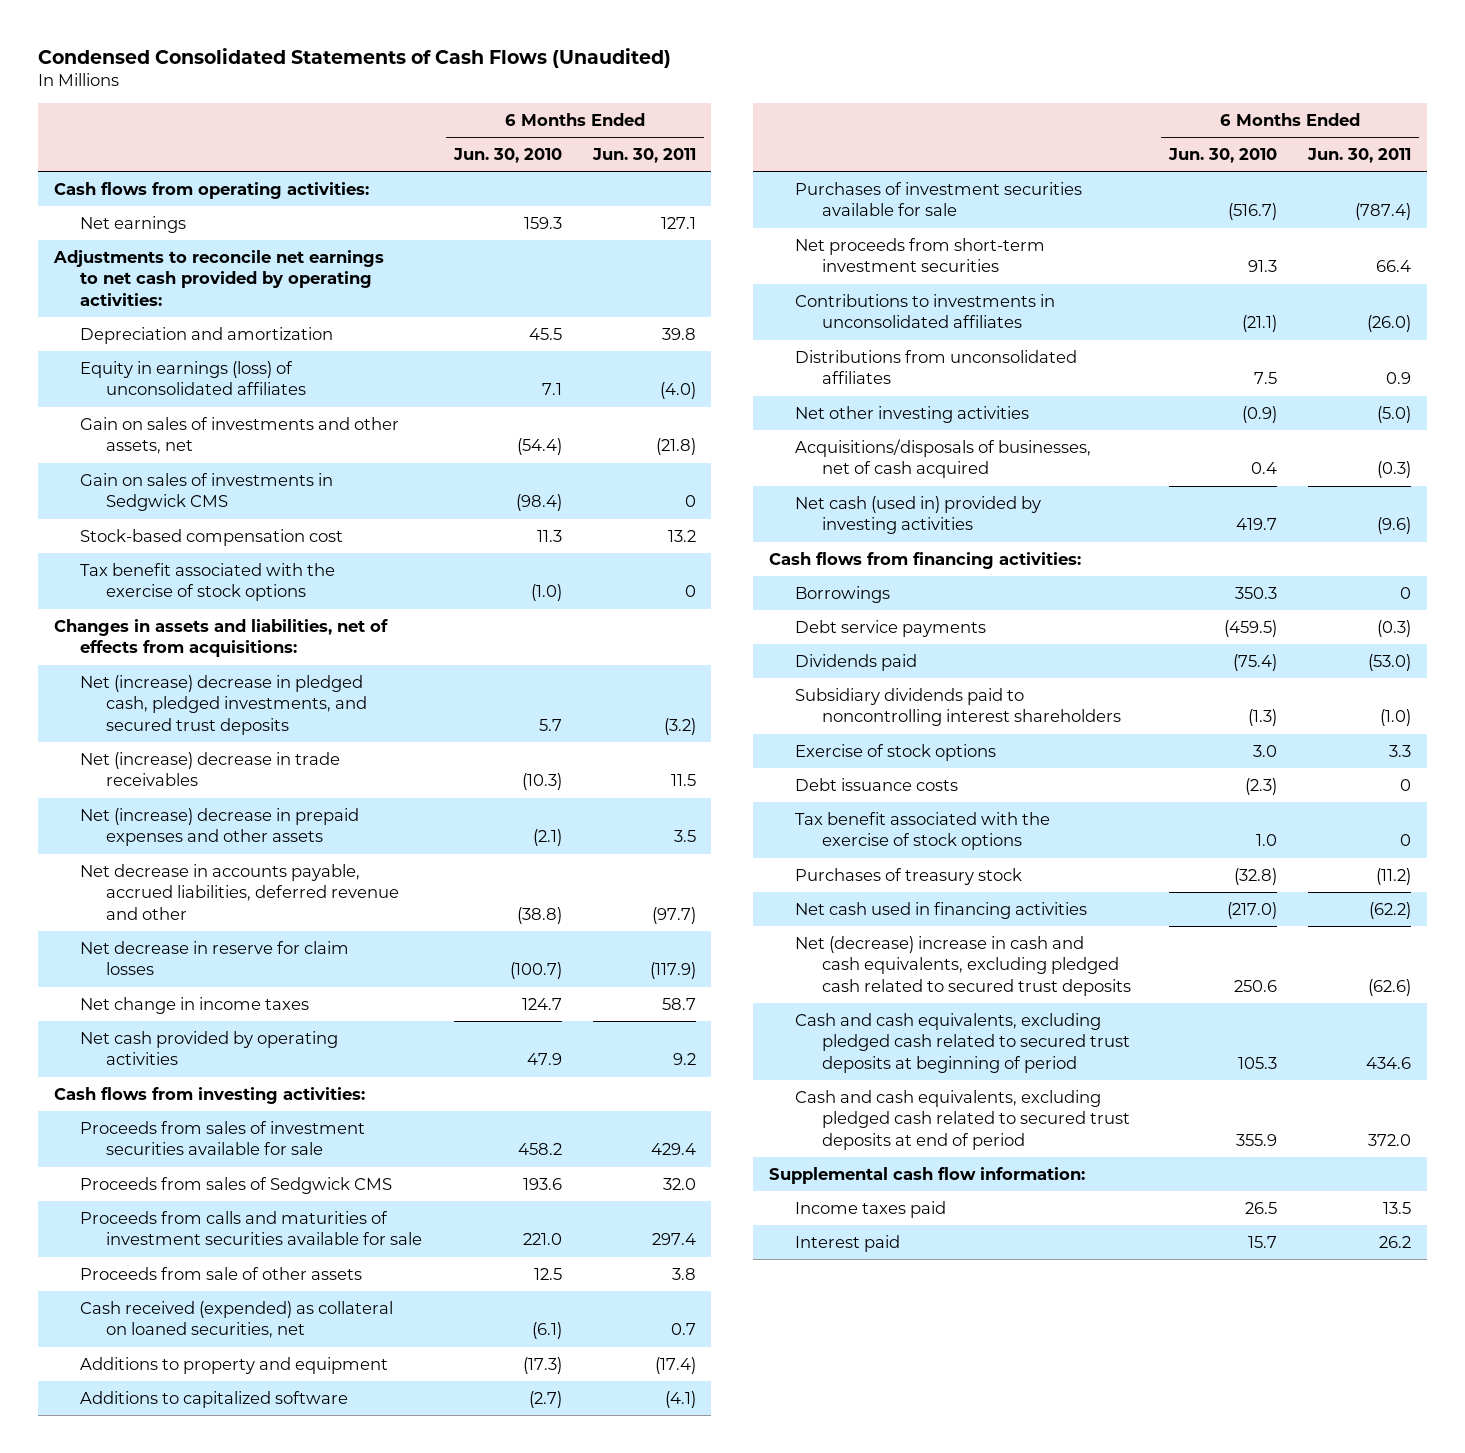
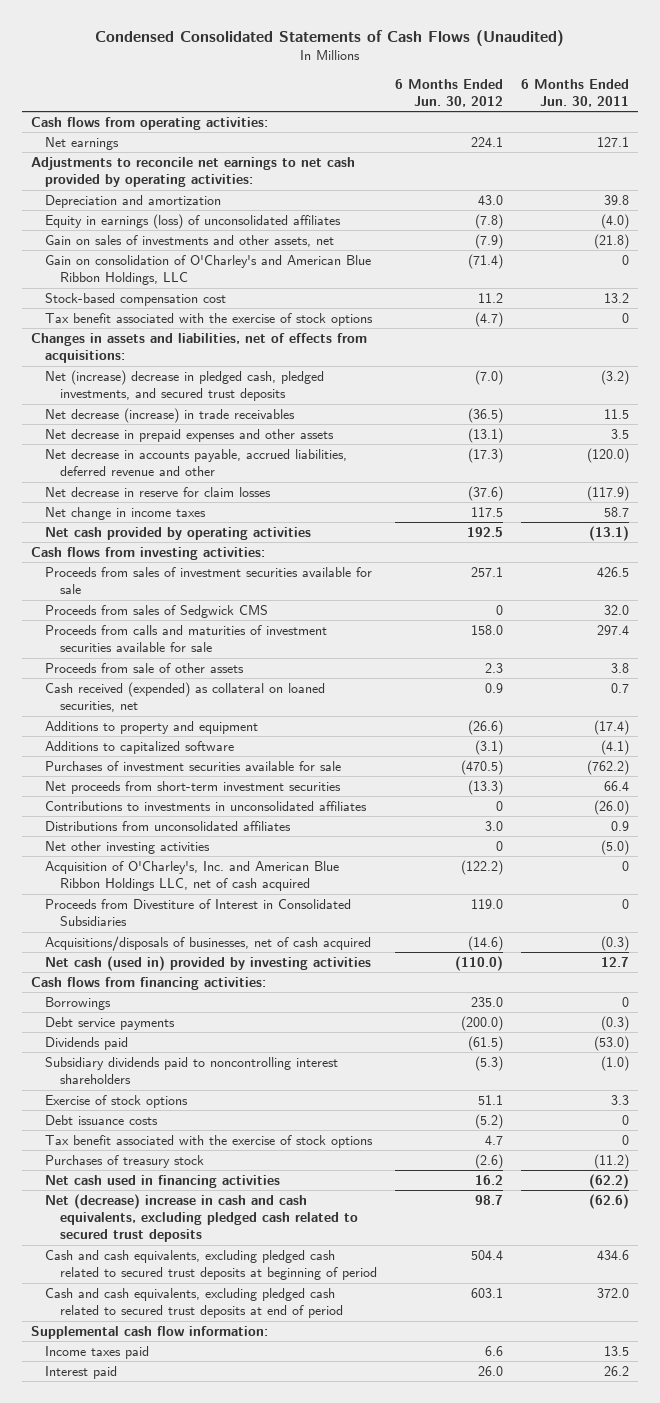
[452,148,562,164] Jun. 30, 2010 -> none
none -> [394,78,503,107] 6 Months Ended Jun. 30, 2012
[80,472,334,512] Gain on sales of investments in Sedgwick CMS -> [45,254,372,286] Gain on consolidation of O'Charley's and American Blue Ribbon Holdings, LLC
[80,751,341,787] Net (increase) decrease in trade receivables -> [45,407,296,423] Net decrease (increase) in trade receivables
[80,807,360,847] Net (increase) decrease in prepaid expenses and other assets -> [45,428,335,442] Net decrease in prepaid expenses and other assets
[651,907,696,925] (97.7) -> [586,447,629,463] (120.0)
[672,1053,696,1066] 9.2 -> [588,525,629,541] (13.1)
[650,1143,696,1156] 429.4 -> [596,566,629,577] 426.5
[1354,203,1411,221] (787.4) -> [586,759,629,775] (762.2)
none -> [45,860,340,892] Acquisition of O'Charley's, Inc. and American Blue Ribbon Holdings LLC, net of cash acquired
none -> [45,898,352,927] Proceeds from Divestiture of Interest in Consolidated Subsidiaries
[1376,517,1411,535] (9.6) -> [600,956,629,967] 12.7

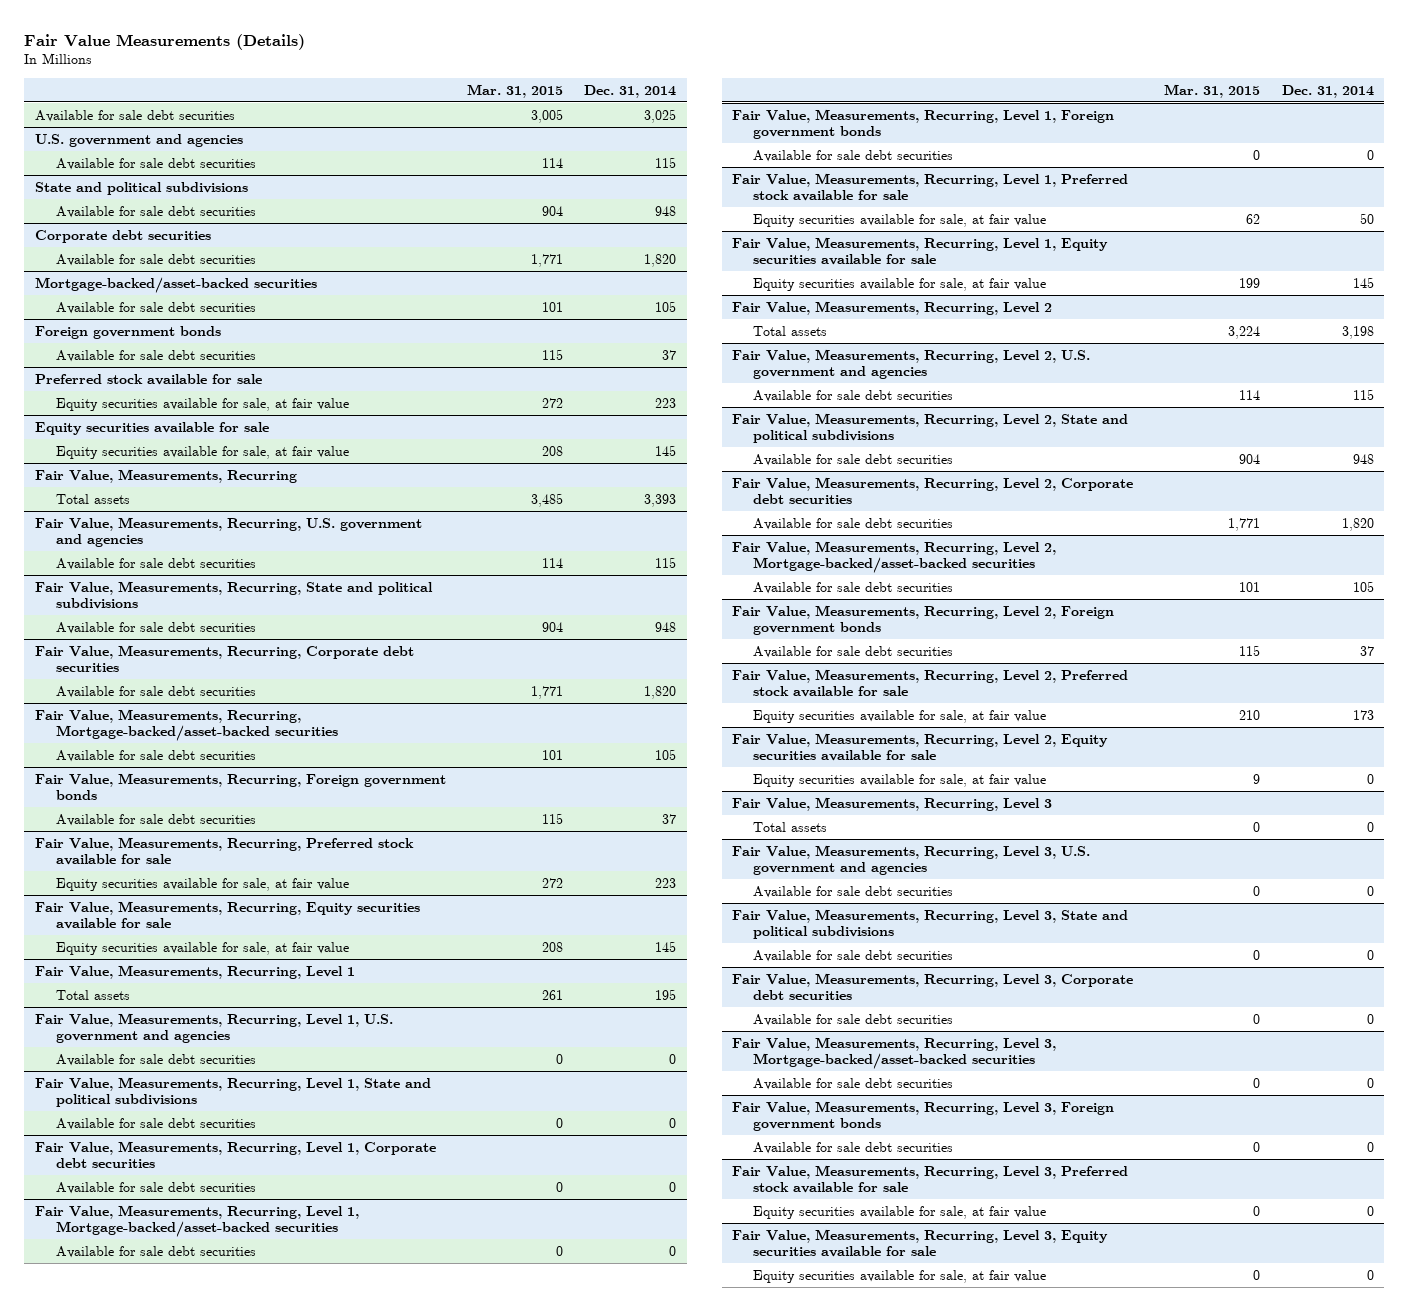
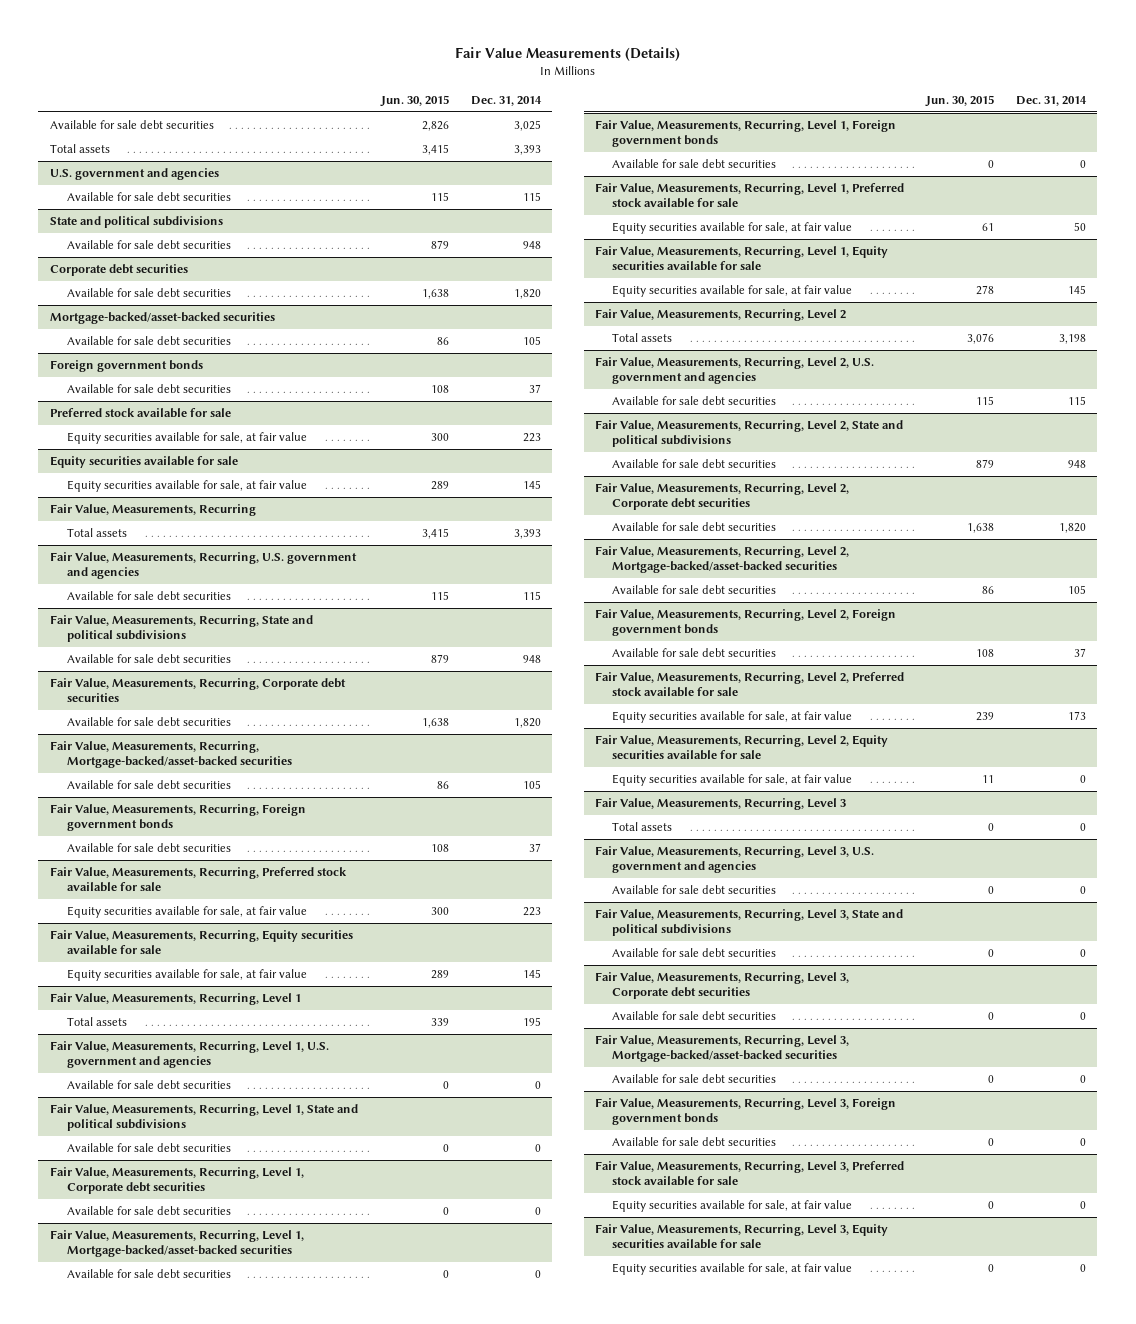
[467,83,564,98] Mar. 31, 2015 -> none
none -> [379,94,449,107] Jun. 30, 2015
none -> [49,144,110,154] Total assets

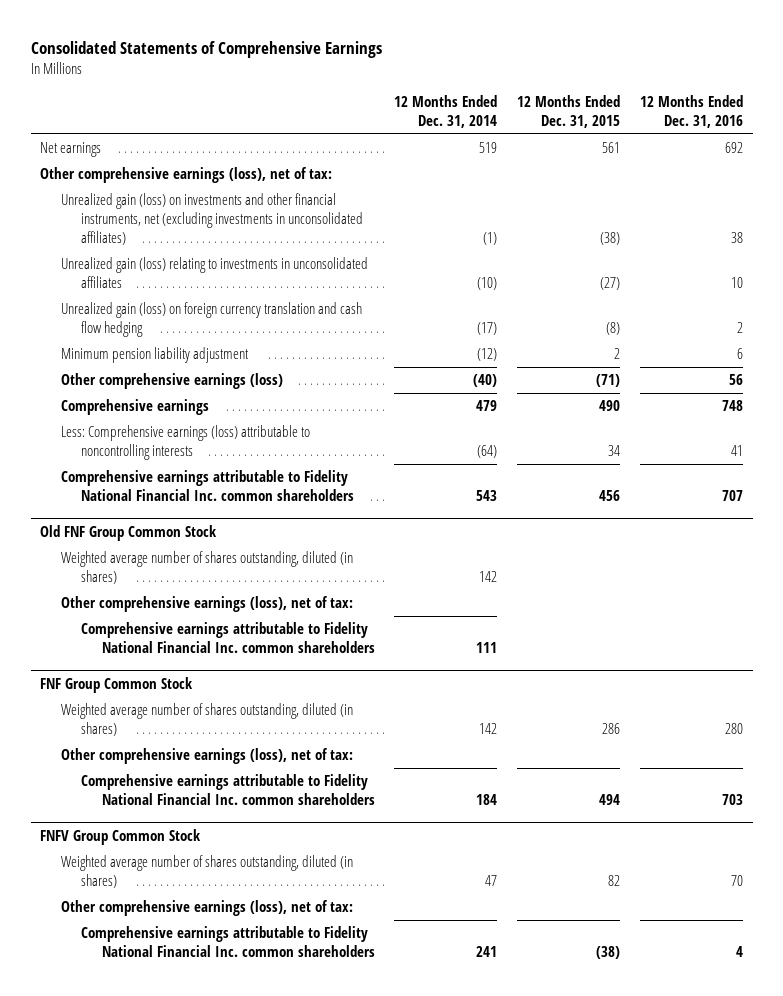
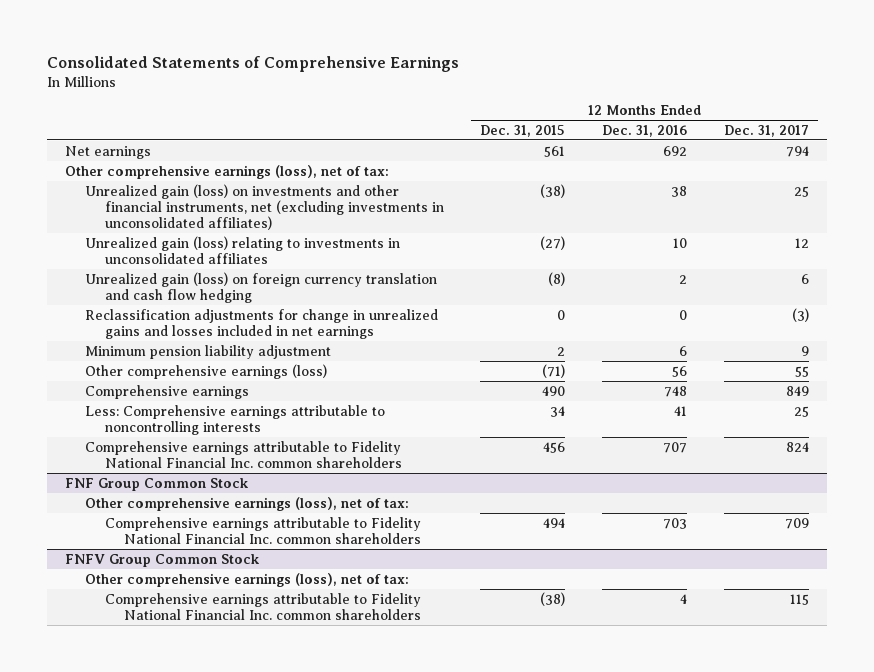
[394,95,498,129] 12 Months Ended Dec. 31, 2014 -> none
none -> [723,124,809,137] Dec. 31, 2017
none -> [84,308,438,339] Reclassification adjustments for change in unrealized gains and losses included in net earnings
[60,425,310,461] Less: Comprehensive earnings (loss) attributable to noncontrolling interests -> [84,404,385,435] Less: Comprehensive earnings attributable to noncontrolling interests
[40,524,218,541] Old FNF Group Common Stock -> none
[60,551,353,585] Weighted average number of shares outstanding, diluted (in shares) -> none
[60,596,353,613] Other comprehensive earnings (loss), net of tax: -> none
[81,622,375,654] Comprehensive earnings attributable to Fidelity National Financial Inc. common shareholders -> none
[60,703,353,737] Weighted average number of shares outstanding, diluted (in shares) -> none
[60,855,353,889] Weighted average number of shares outstanding, diluted (in shares) -> none

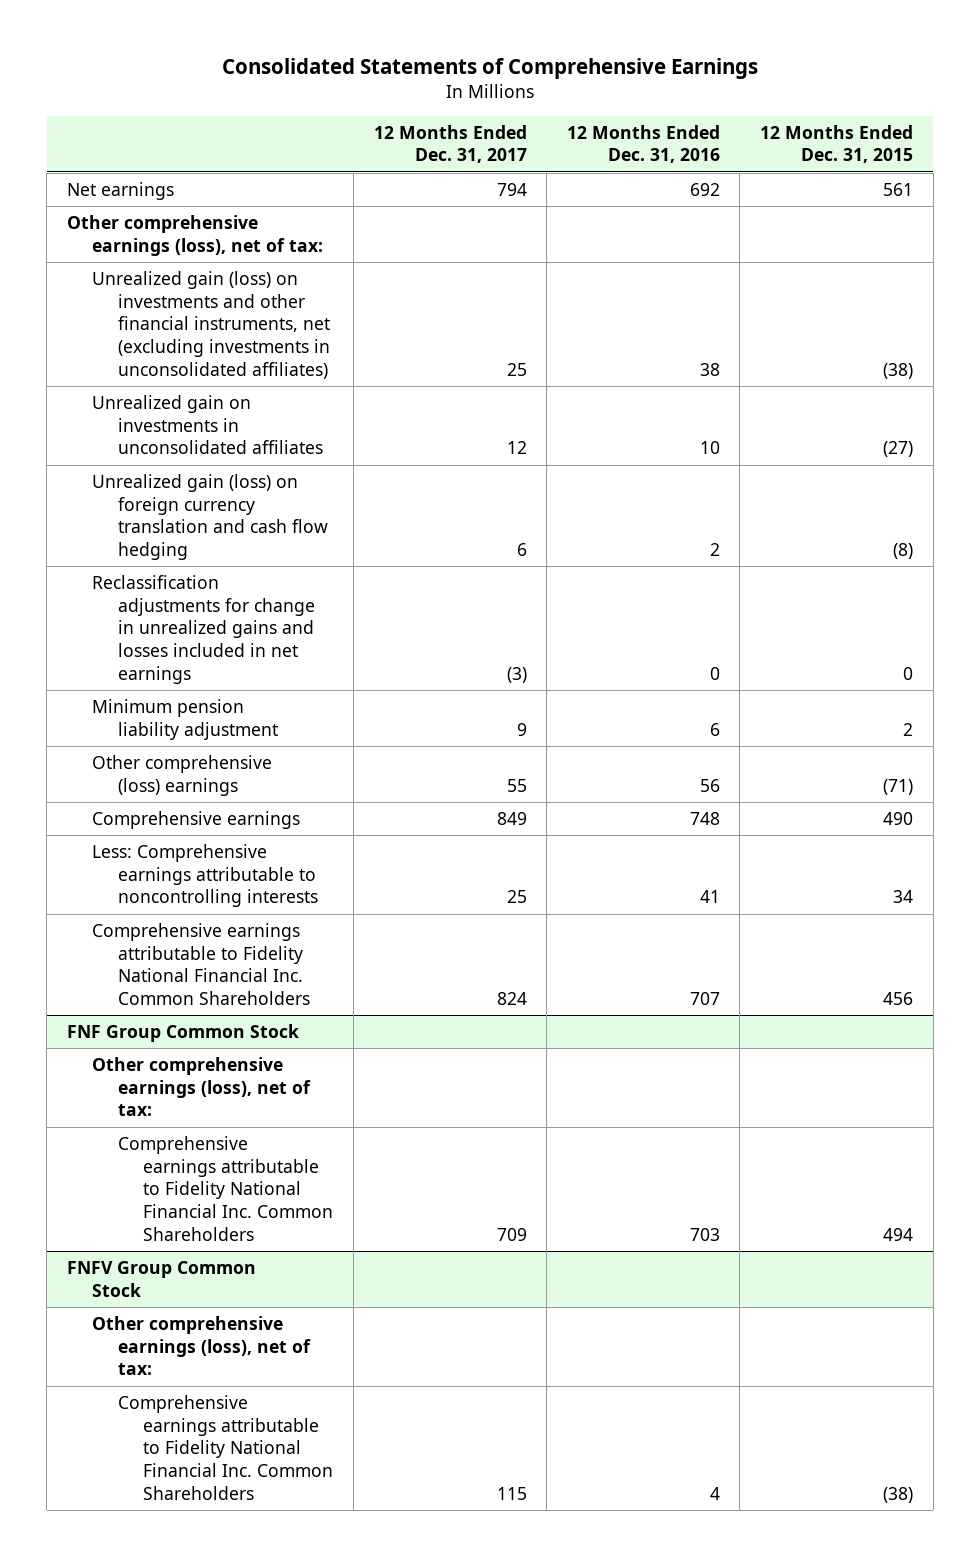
[84,235,400,264] Unrealized gain (loss) relating to investments in unconsolidated affiliates -> [92,395,323,455] Unrealized gain on investments in unconsolidated affiliates
[84,363,327,379] Other comprehensive earnings (loss) -> [92,755,273,796] Other comprehensive (loss) earnings
[84,440,402,468] Comprehensive earnings attributable to Fidelity National Financial Inc. common shareholders -> [92,923,310,1006] Comprehensive earnings attributable to Fidelity National Financial Inc. Common Shareholders
[104,516,422,544] Comprehensive earnings attributable to Fidelity National Financial Inc. common shareholders -> [117,1136,334,1241] Comprehensive earnings attributable to Fidelity National Financial Inc. Common Shareholders
[104,592,422,620] Comprehensive earnings attributable to Fidelity National Financial Inc. common shareholders -> [117,1395,334,1500] Comprehensive earnings attributable to Fidelity National Financial Inc. Common Shareholders

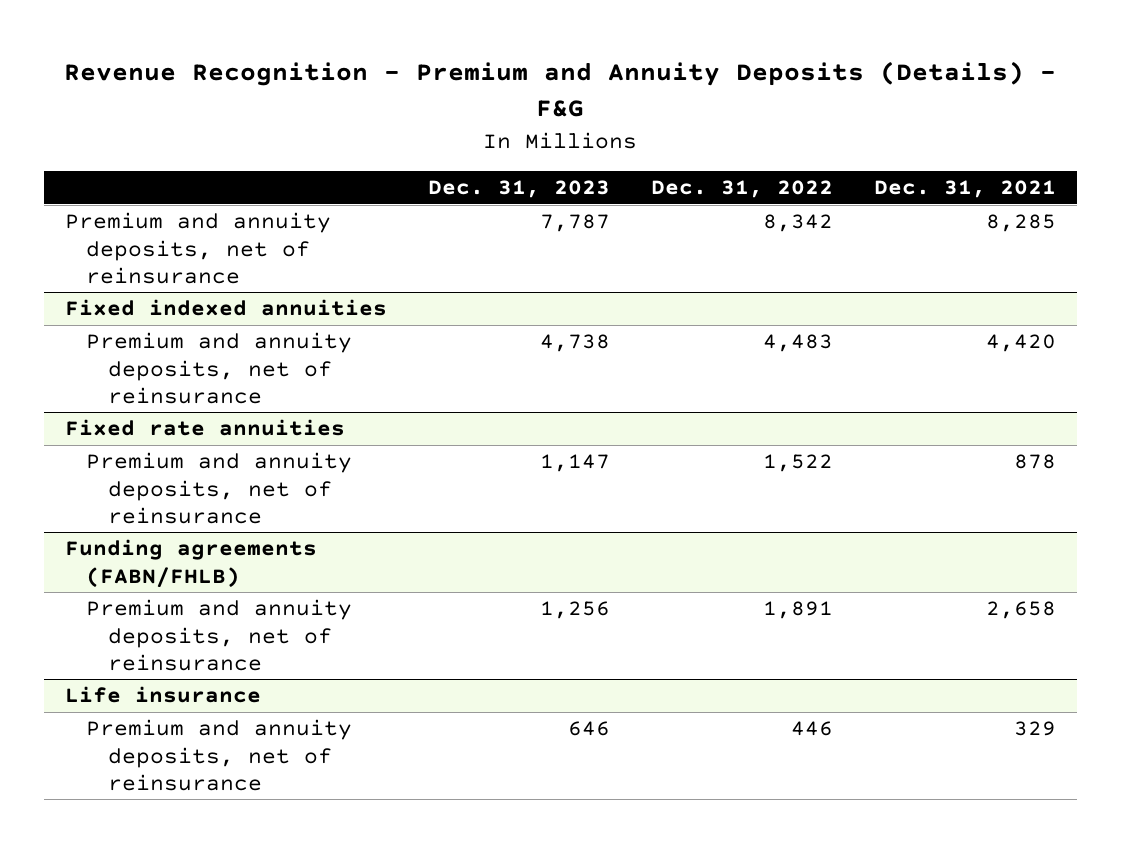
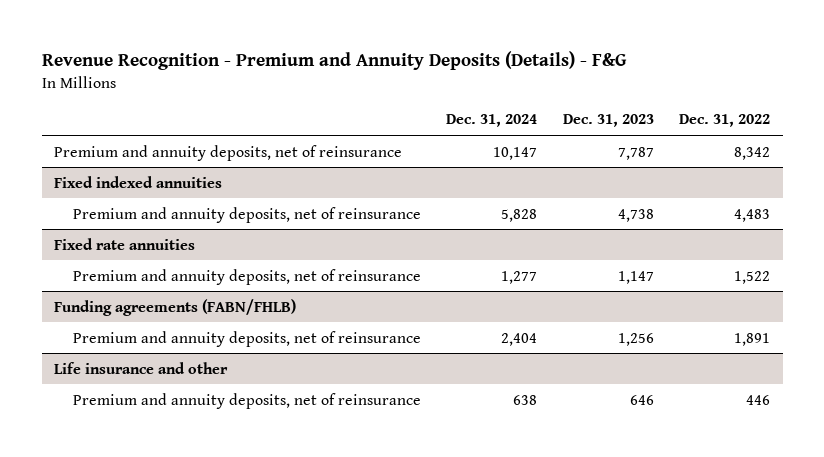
[874,180,1057,199] Dec. 31, 2021 -> none
none -> [446,114,538,128] Dec. 31, 2024
[64,686,261,704] Life insurance -> [54,361,229,374] Life insurance and other

